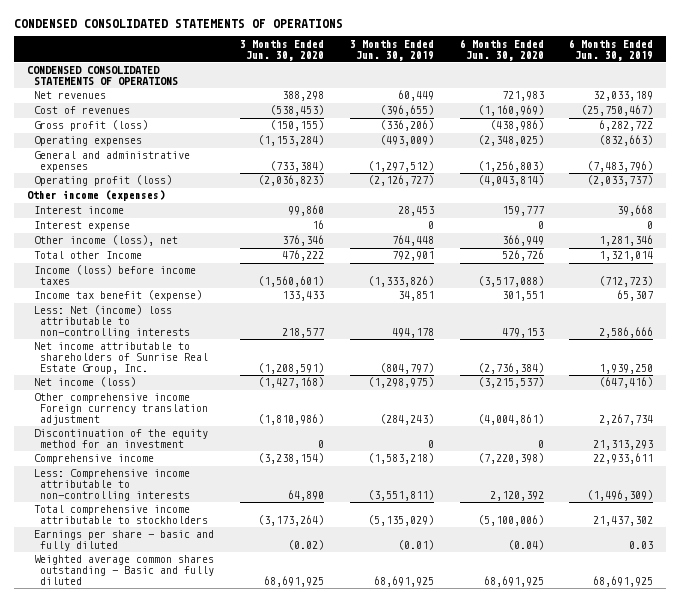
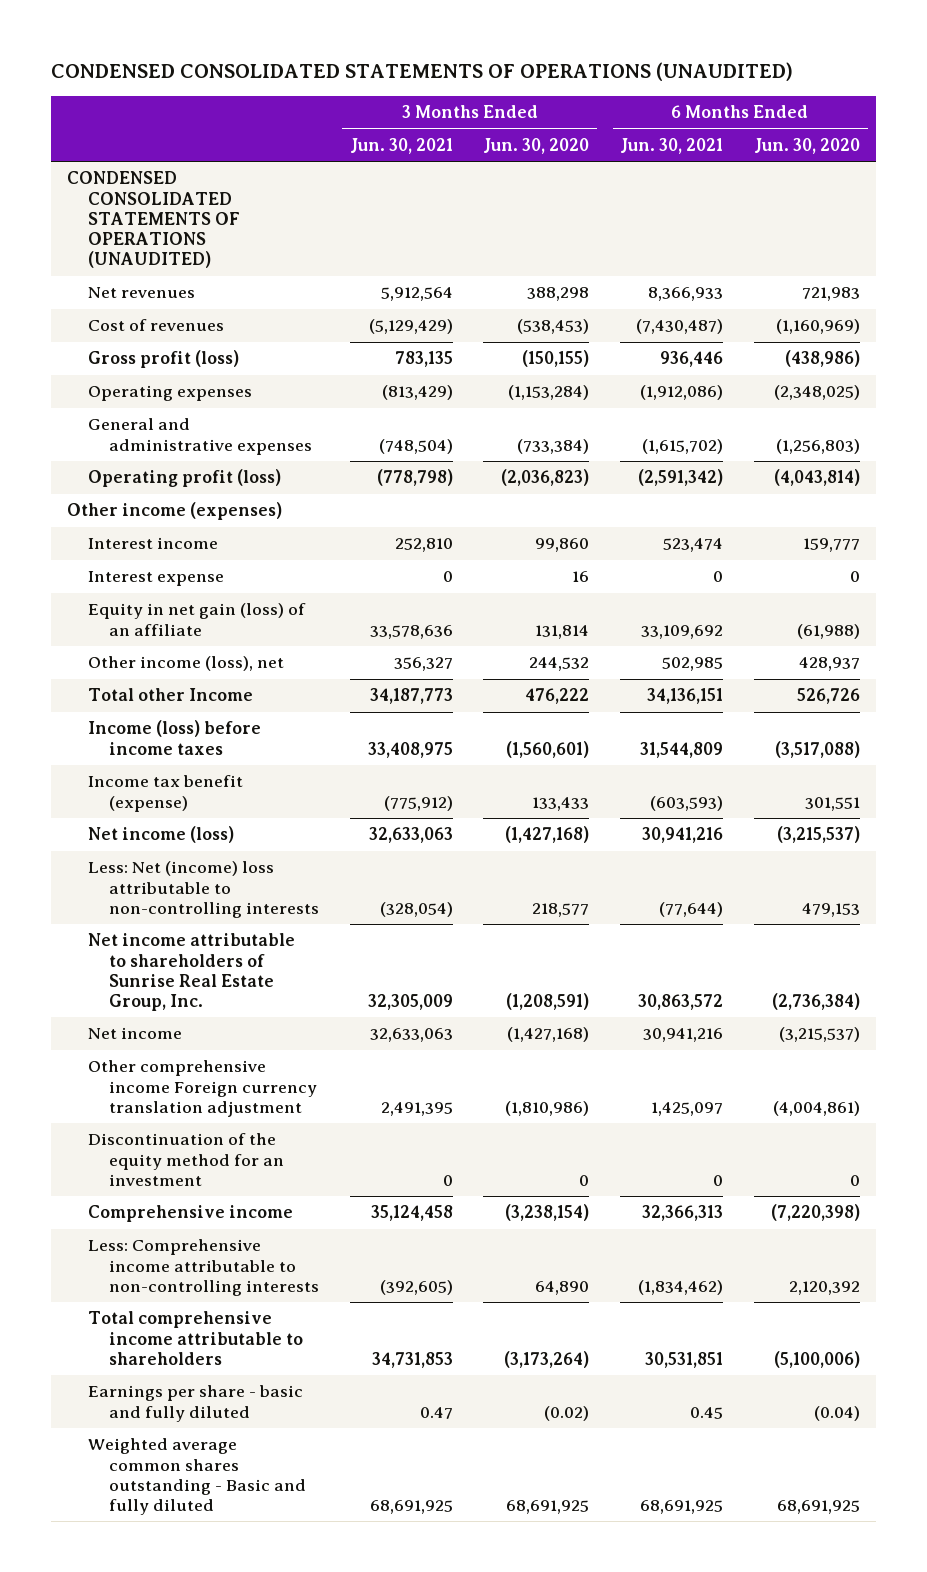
[14,18,344,28] CONDENSED CONSOLIDATED STATEMENTS OF OPERATIONS -> [51,62,794,82] CONDENSED CONSOLIDATED STATEMENTS OF OPERATIONS (UNAUDITED)
[349,39,434,61] 3 Months Ended Jun. 30, 2019 -> none
[569,38,654,61] 6 Months Ended Jun. 30, 2019 -> none
none -> [349,137,453,154] Jun. 30, 2021
none -> [620,137,724,154] Jun. 30, 2021
[26,66,178,86] CONDENSED CONSOLIDATED STATEMENTS OF OPERATIONS -> [66,171,240,269] CONDENSED CONSOLIDATED STATEMENTS OF OPERATIONS (UNAUDITED)
none -> [87,603,306,636] Equity in net gain (loss) of an affiliate
[282,235,325,247] 376,346 -> [529,657,590,672] 244,532
[501,235,544,247] 366,949 -> [799,657,861,672] 428,937
[33,377,136,388] Net income (loss) -> [87,826,234,844] Net income (loss)
none -> [87,1027,182,1040] Net income
[33,505,209,525] Total comprehensive income attributable to stockholders -> [87,1311,303,1365] Total comprehensive income attributable to shareholders

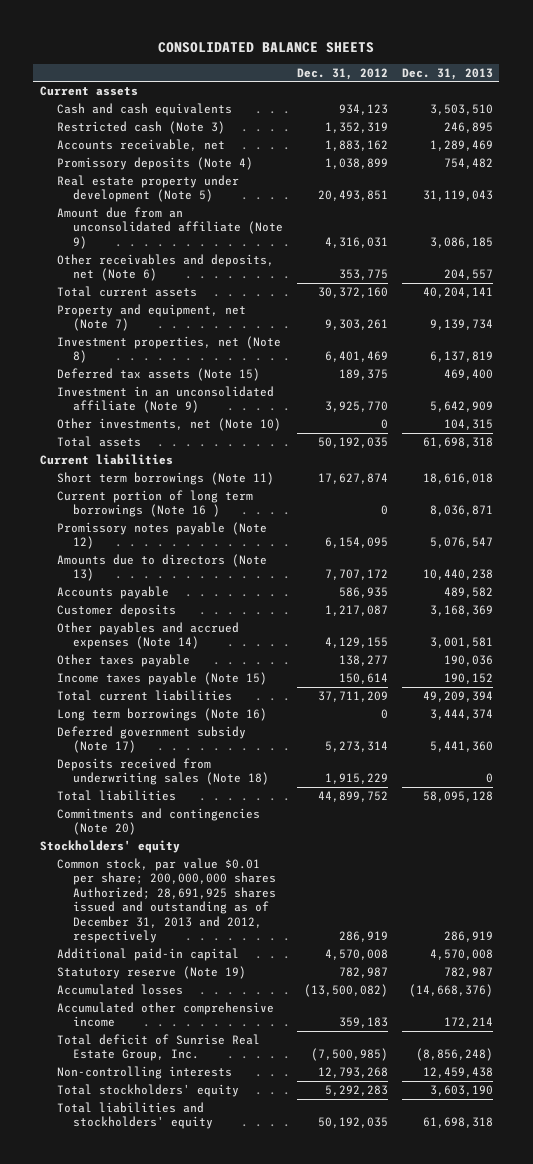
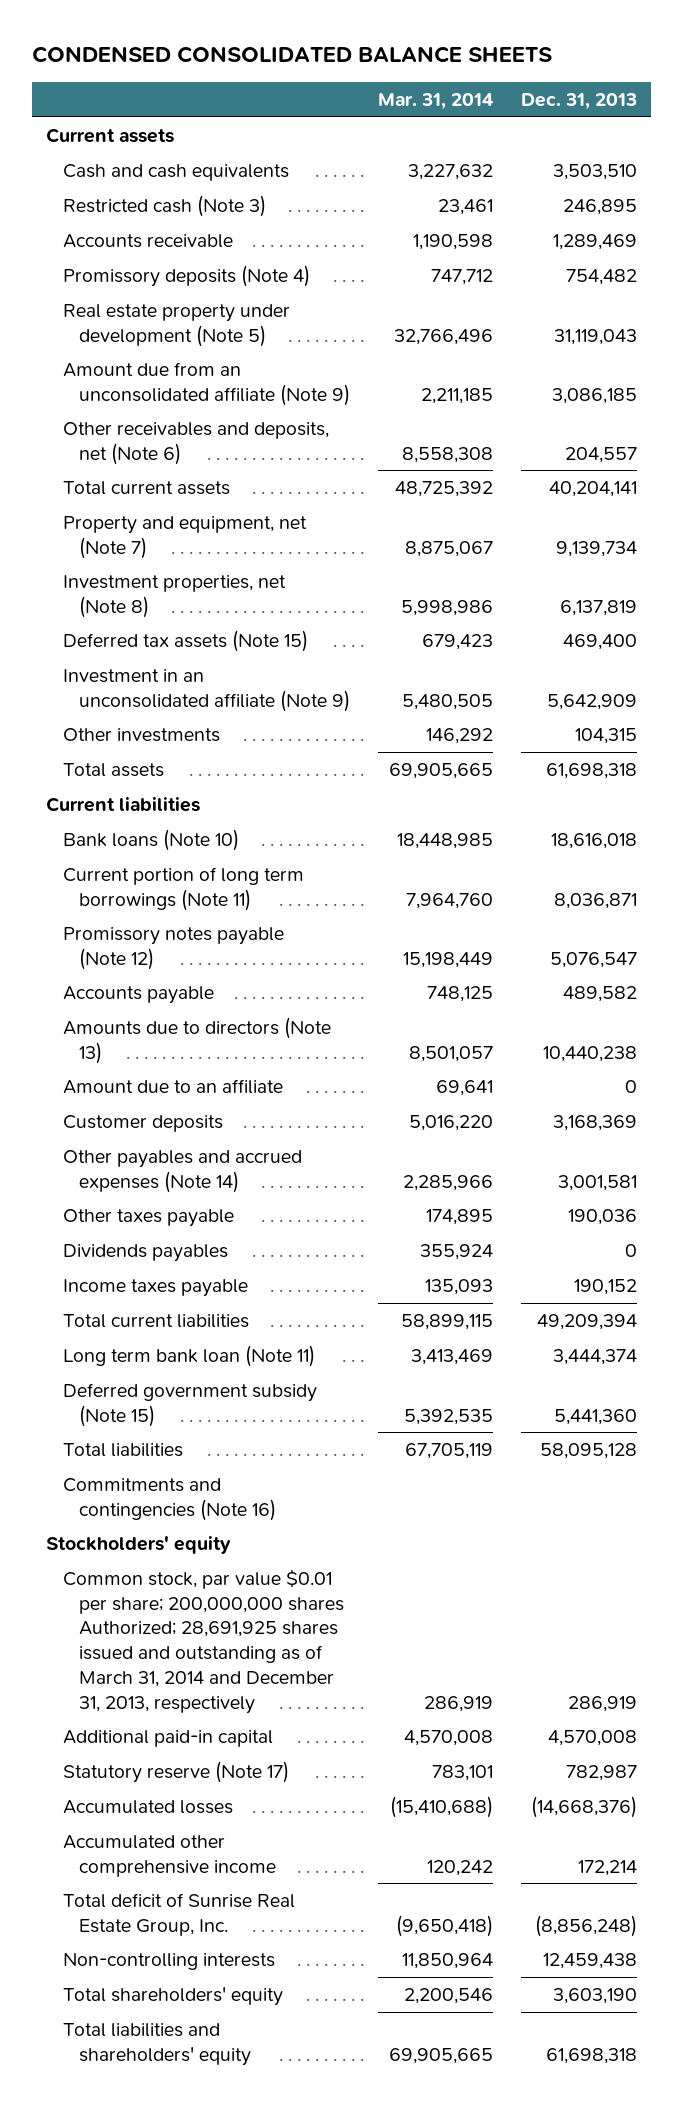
[158,41,375,53] CONSOLIDATED BALANCE SHEETS -> [31,46,552,64] CONDENSED CONSOLIDATED BALANCE SHEETS
[296,67,388,80] Dec. 31, 2012 -> none
none -> [378,93,495,110] Mar. 31, 2014
[56,139,225,152] Accounts receivable, net -> [62,233,233,248] Accounts receivable
[56,418,281,432] Other investments, net (Note 10) -> [62,727,220,742] Other investments
[56,472,274,486] Short term borrowings (Note 11) -> [62,828,239,851] Bank loans (Note 10)
[56,490,253,518] Current portion of long term borrowings (Note 16 ) -> [62,866,304,911] Current portion of long term borrowings (Note 11)
[56,554,267,582] Amounts due to directors (Note 13) -> [62,1016,331,1064] Amounts due to directors (Note 13)
none -> [62,1078,283,1094] Amount due to an affiliate
none -> [62,1243,228,1262] Dividends payables
[56,672,267,686] Income taxes payable (Note 15) -> [62,1278,248,1297] Income taxes payable
[56,758,270,786] Deposits received from underwriting sales (Note 18) -> none
[56,708,267,722] Long term borrowings (Note 16) -> [62,1344,315,1367] Long term bank loan (Note 11)
[56,726,246,754] Deferred government subsidy (Note 17) -> [62,1382,317,1427] Deferred government subsidy (Note 15)
[56,808,260,836] Commitments and contingencies (Note 20) -> [62,1477,277,1521] Commitments and contingencies (Note 16)
[56,858,277,944] Common stock, par value $0.01 per share; 200,000,000 shares Authorized; 28,691,925 shares issued and outstanding as of December 31, 2013 and 2012, respectively -> [62,1568,345,1714] Common stock, par value $0.01 per share; 200,000,000 shares Authorized; 28,691,925 shares issued and outstanding as of March 31, 2014 and December 31, 2013, respectively
[56,966,246,980] Statutory reserve (Note 19) -> [62,1760,289,1783] Statutory reserve (Note 17)
[56,1084,239,1098] Total stockholders' equity -> [62,1986,283,2006] Total shareholders' equity
[56,1102,214,1130] Total liabilities and stockholders' equity -> [62,2022,252,2066] Total liabilities and shareholders' equity

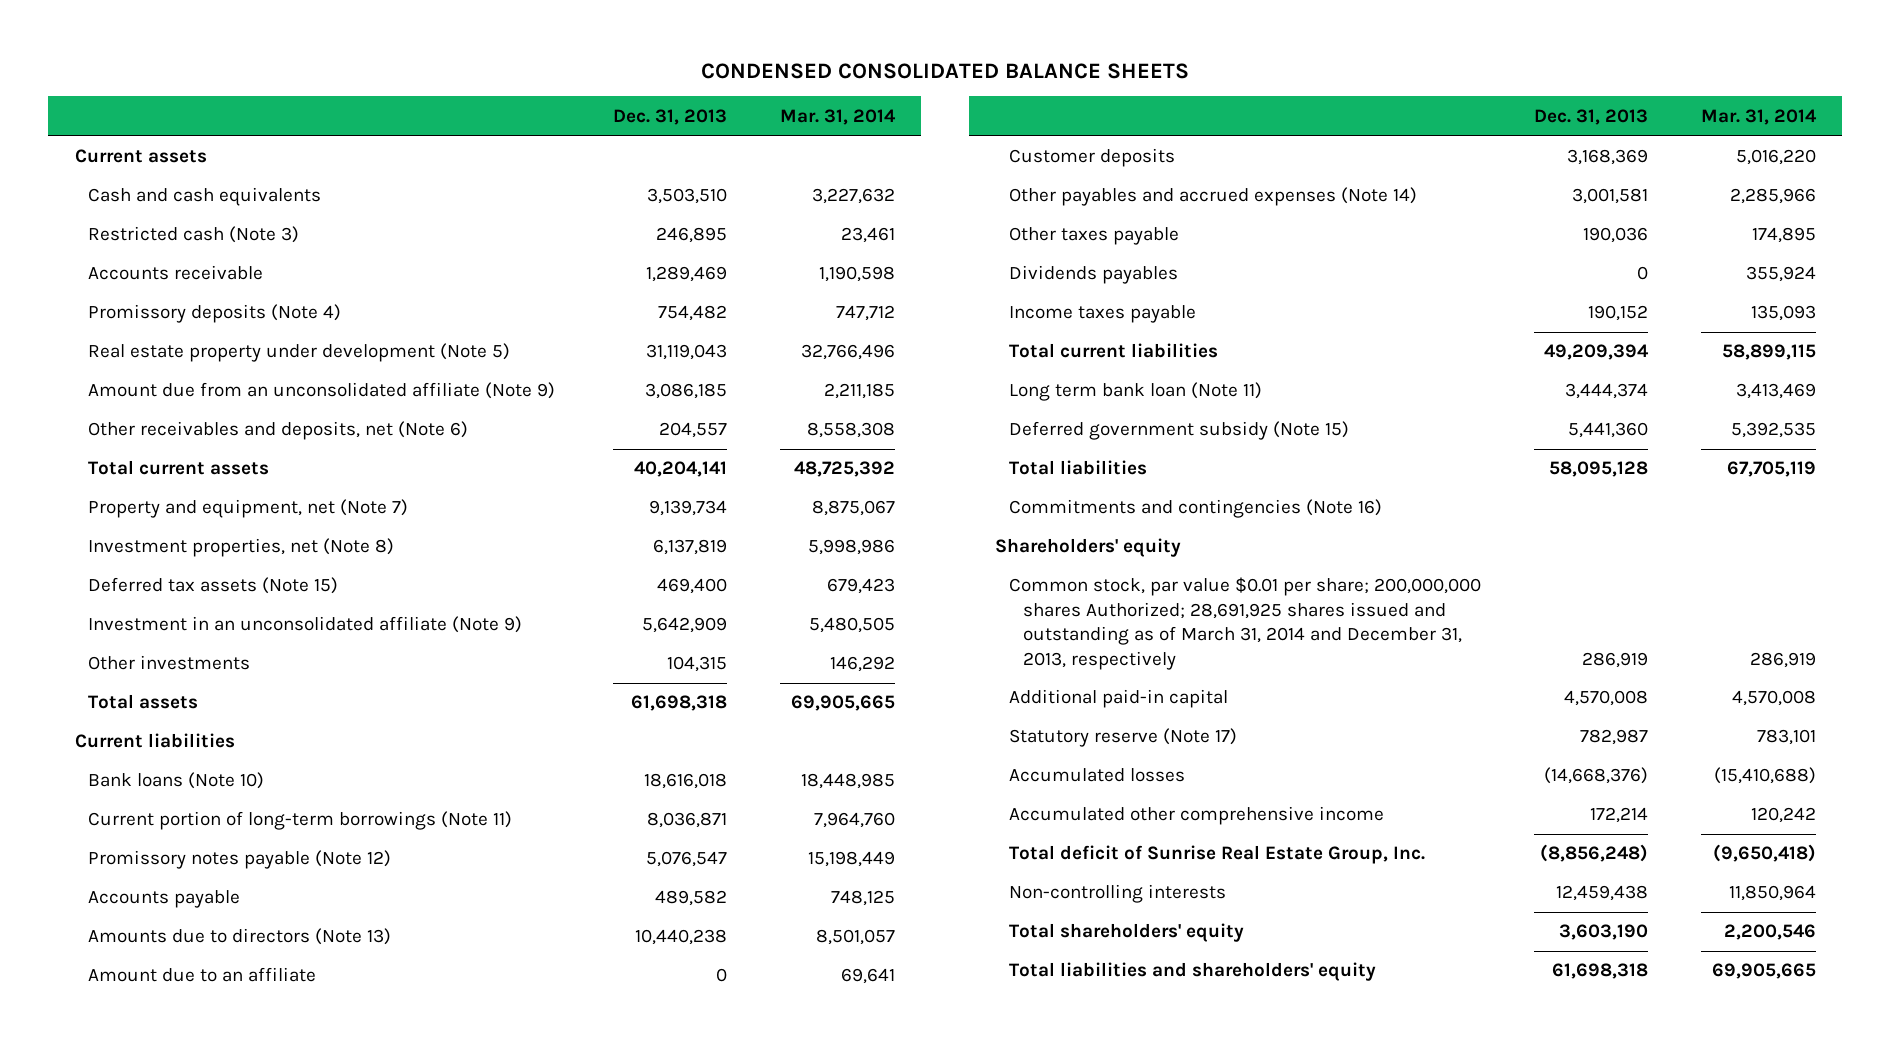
[62,866,304,911] Current portion of long term borrowings (Note 11) -> [88,811,513,831] Current portion of long-term borrowings (Note 11)
[45,1535,231,1554] Stockholders' equity -> [995,538,1182,558] Shareholders' equity

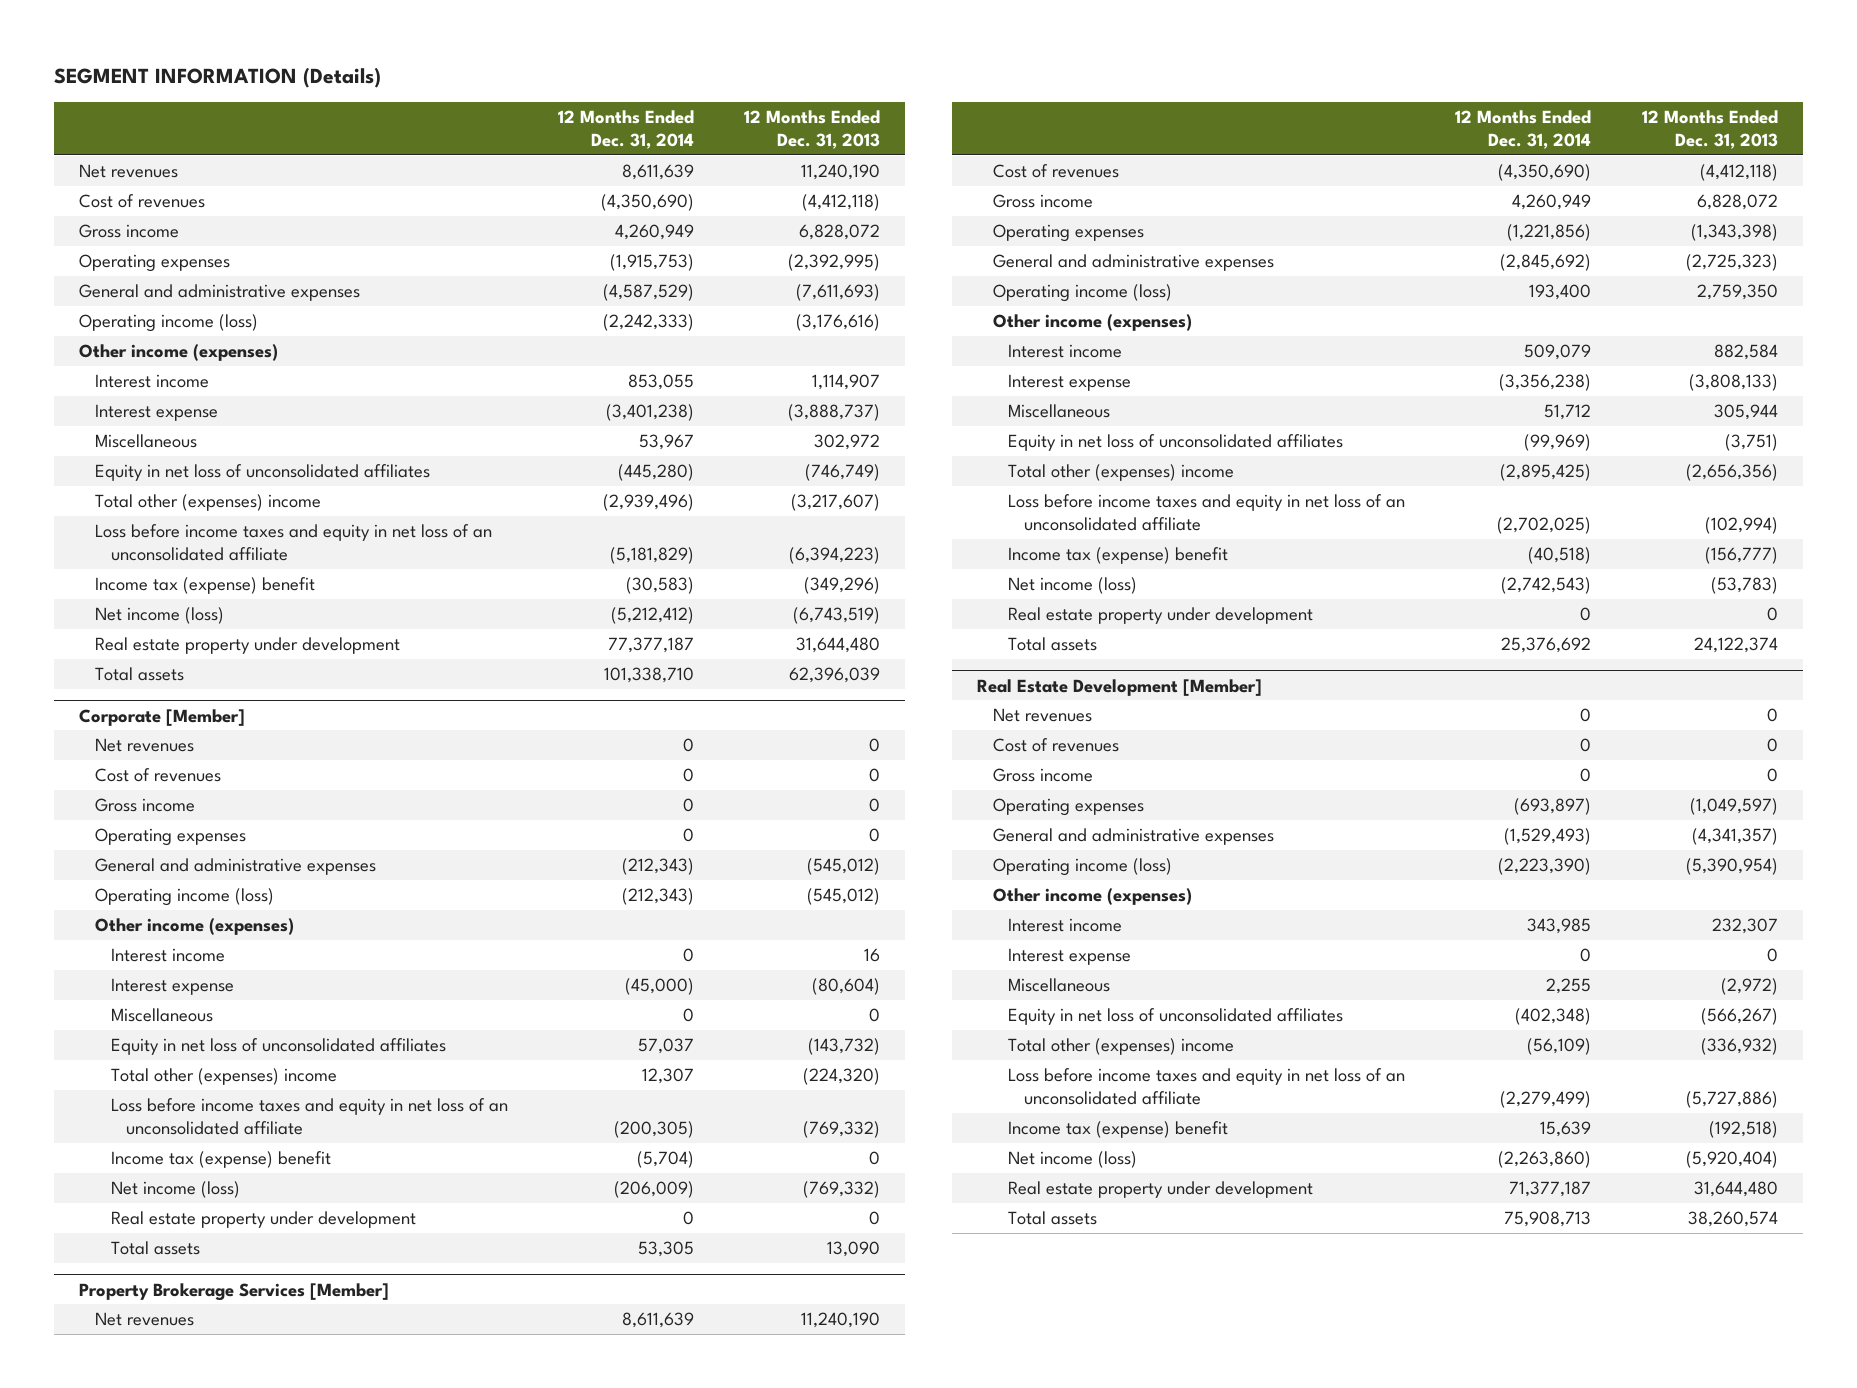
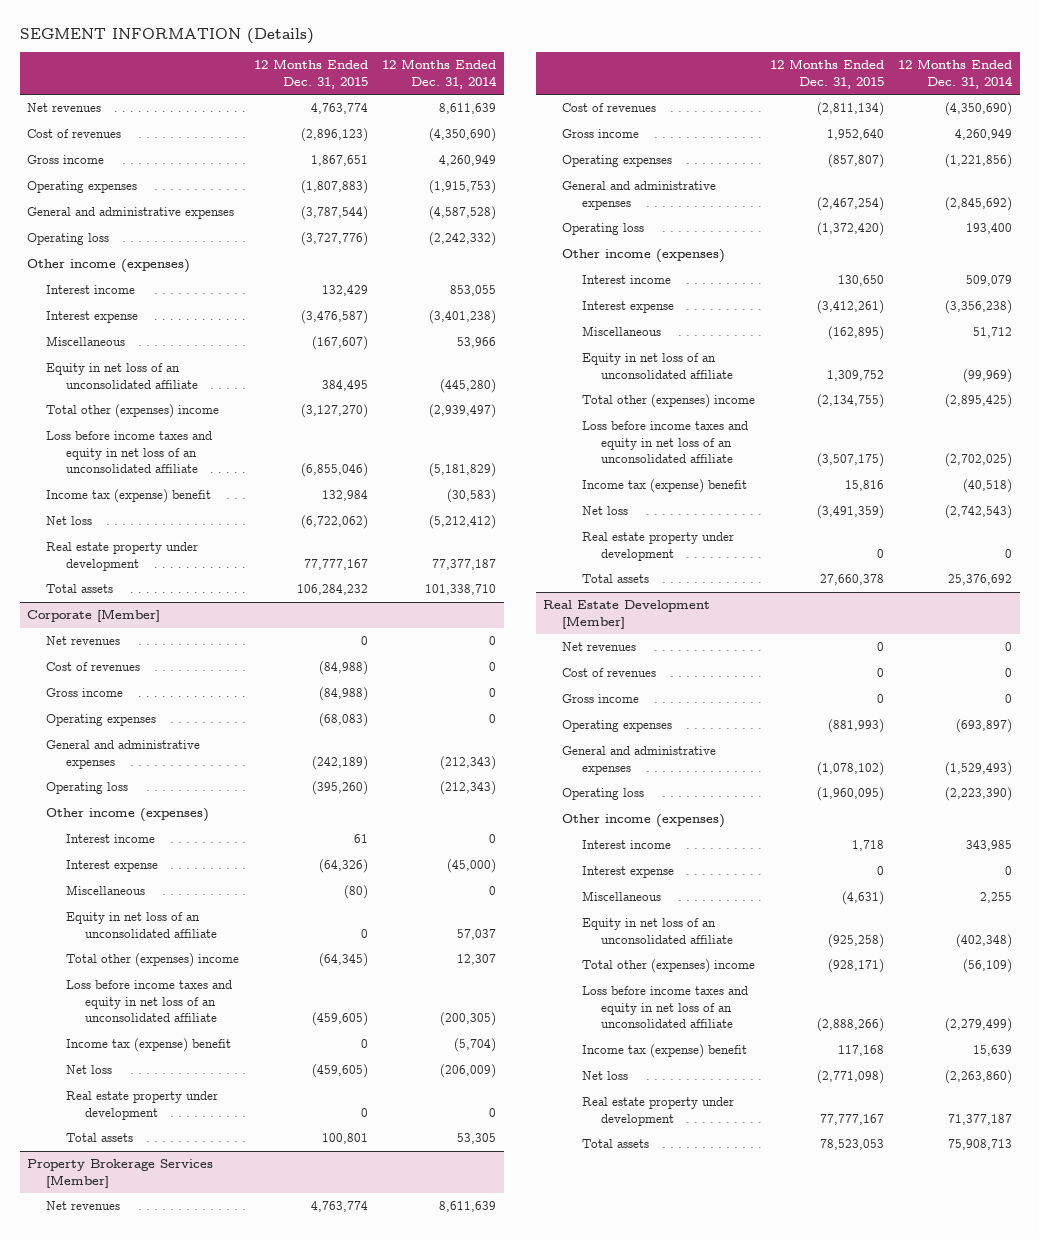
[744,110,881,150] 12 Months Ended Dec. 31, 2013 -> none
none -> [253,59,368,89] 12 Months Ended Dec. 31, 2015
[602,284,694,302] (4,587,529) -> [429,206,497,221] (4,587,528)
[79,314,259,333] Operating income (loss) -> [26,233,109,246] Operating loss
[602,314,694,332] (2,242,333) -> [429,232,497,247] (2,242,332)
[638,434,694,451] 53,967 -> [457,337,497,349] 53,966
[95,464,431,482] Equity in net loss of unconsolidated affiliates -> [46,363,198,389] Equity in net loss of an unconsolidated affiliate
[602,494,694,512] (2,939,496) -> [429,404,497,419] (2,939,497)
[95,607,225,625] Net income (loss) -> [46,516,93,526] Net loss
[95,888,275,907] Operating income (loss) -> [46,782,129,795] Operating loss
[110,1038,446,1056] Equity in net loss of unconsolidated affiliates -> [65,912,217,938] Equity in net loss of an unconsolidated affiliate
[110,1181,240,1199] Net income (loss) -> [65,1065,112,1075] Net loss
[992,284,1172,303] Operating income (loss) -> [562,223,645,236] Operating loss
[1008,434,1344,452] Equity in net loss of unconsolidated affiliates -> [581,353,733,379] Equity in net loss of an unconsolidated affiliate
[1008,577,1138,595] Net income (loss) -> [581,506,628,516] Net loss
[992,858,1172,877] Operating income (loss) -> [562,788,645,801] Operating loss
[1008,1008,1344,1026] Equity in net loss of unconsolidated affiliates -> [581,918,733,944] Equity in net loss of an unconsolidated affiliate
[1008,1151,1138,1169] Net income (loss) -> [581,1071,628,1081] Net loss

